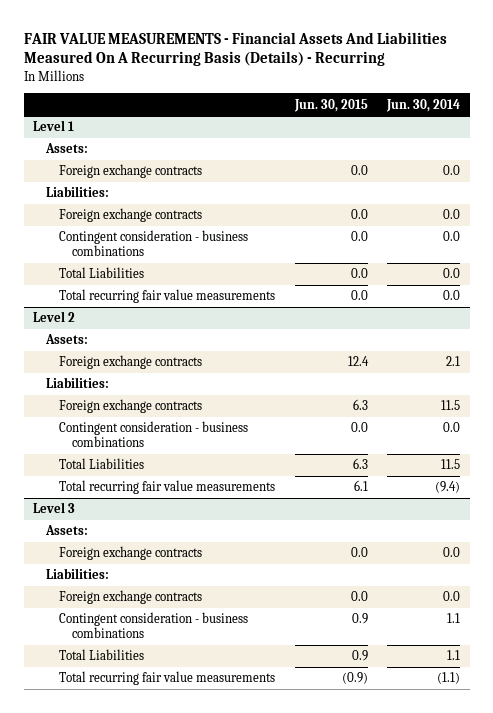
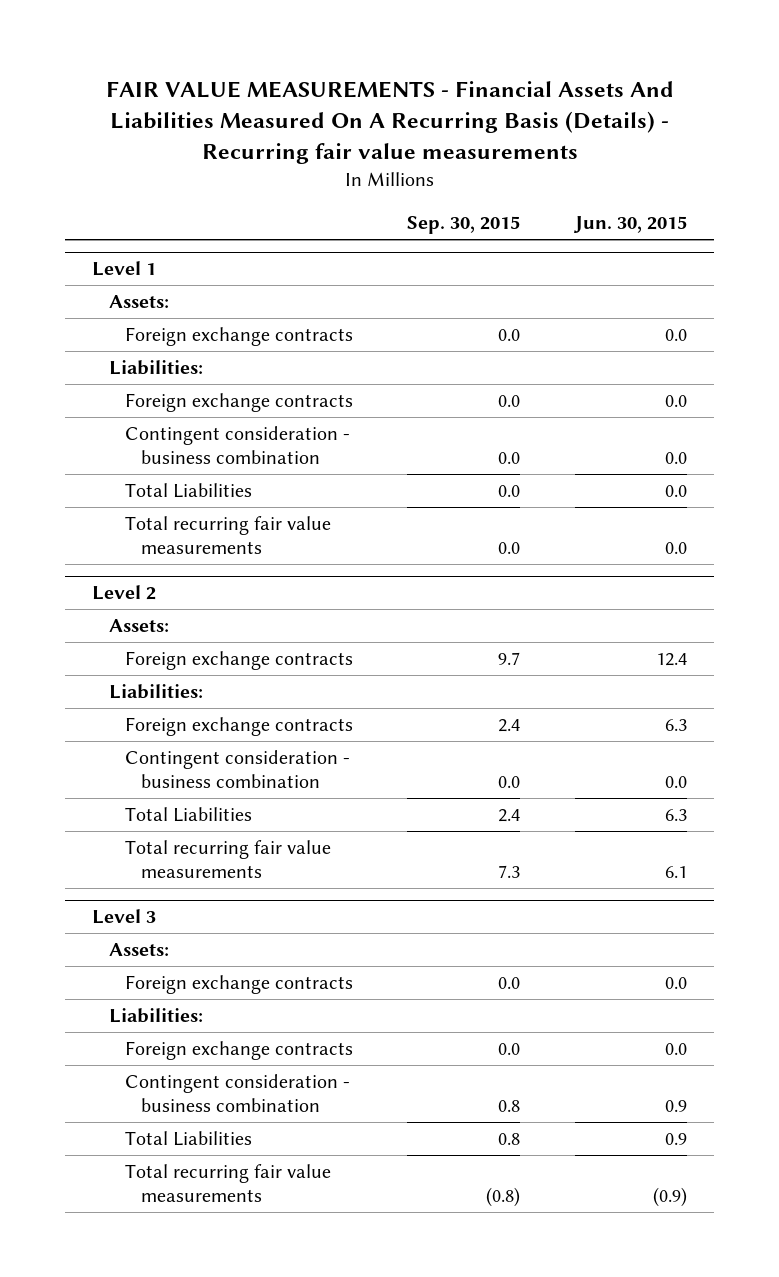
[23,31,447,67] FAIR VALUE MEASUREMENTS - Financial Assets And Liabilities Measured On A Recurring Basis (Details) - Recurring -> [105,80,674,165] FAIR VALUE MEASUREMENTS - Financial Assets And Liabilities Measured On A Recurring Basis (Details) - Recurring fair value measurements
[385,98,460,112] Jun. 30, 2014 -> none
none -> [407,216,521,235] Sep. 30, 2015
[59,230,249,257] Contingent consideration - business combinations -> [124,425,350,465] Contingent consideration - business combination
[59,421,249,448] Contingent consideration - business combinations -> [124,749,350,789] Contingent consideration - business combination
[59,612,249,639] Contingent consideration - business combinations -> [124,1073,350,1113] Contingent consideration - business combination

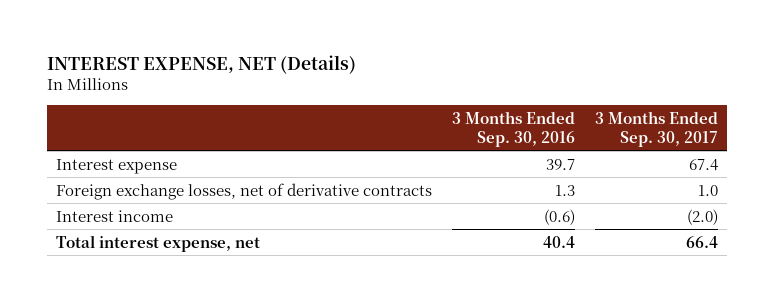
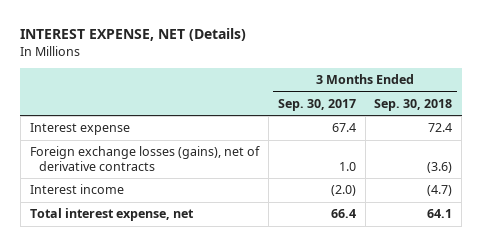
[451,110,575,147] 3 Months Ended Sep. 30, 2016 -> none
none -> [374,99,453,112] Sep. 30, 2018
[56,182,433,200] Foreign exchange losses, net of derivative contracts -> [29,146,260,171] Foreign exchange losses (gains), net of derivative contracts

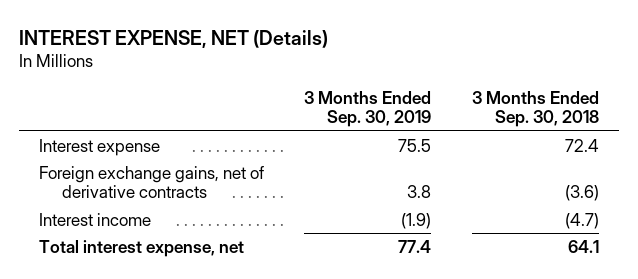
[277,99,356,112] Sep. 30, 2017 -> none
none -> [304,90,432,128] 3 Months Ended Sep. 30, 2019
[29,146,260,171] Foreign exchange losses (gains), net of derivative contracts -> [38,165,264,199] Foreign exchange gains, net of derivative contracts

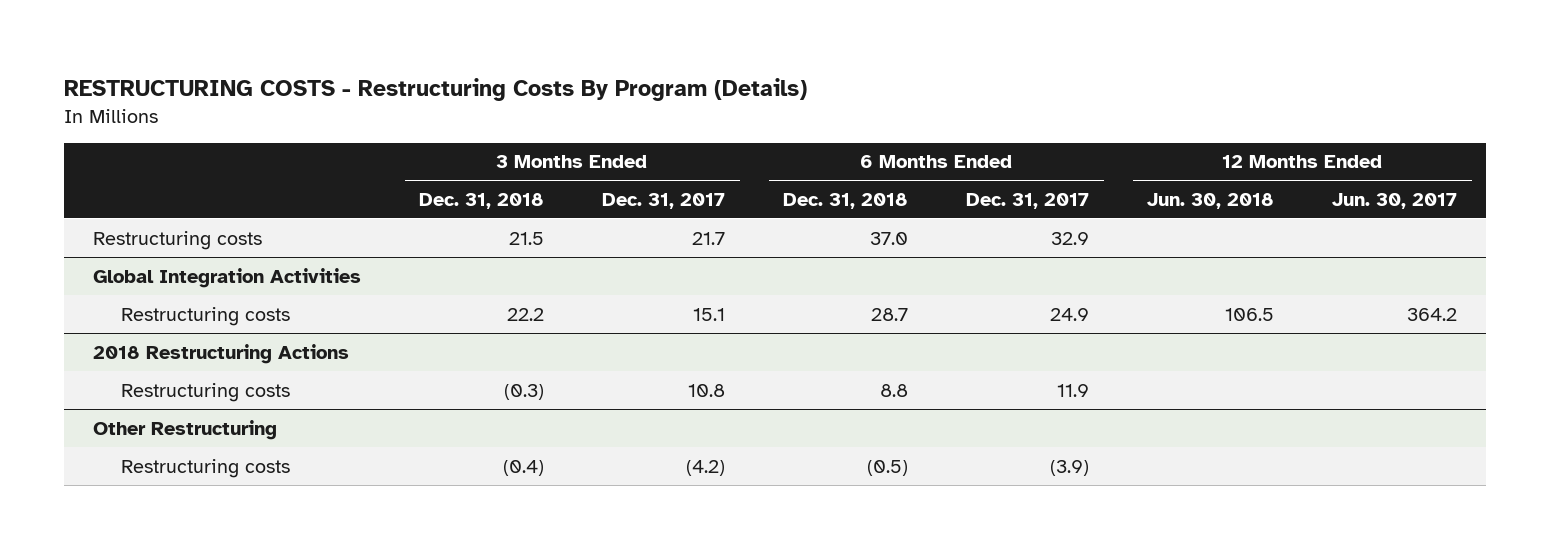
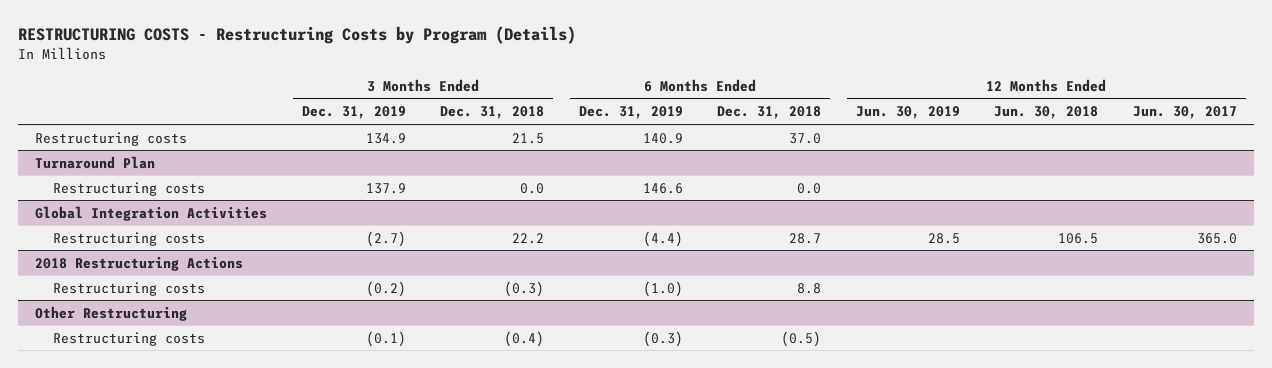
[64,77,808,101] RESTRUCTURING COSTS - Restructuring Costs By Program (Details) -> [17,25,576,44] RESTRUCTURING COSTS - Restructuring Costs by Program (Details)
[602,193,726,210] Dec. 31, 2017 -> none
[966,193,1090,210] Dec. 31, 2017 -> none
none -> [301,106,406,120] Dec. 31, 2019
none -> [578,106,683,120] Dec. 31, 2019
none -> [855,106,960,120] Jun. 30, 2019
none -> [35,155,156,169] Turnaround Plan
none -> [52,181,205,196] Restructuring costs
[1407,307,1458,321] 364.2 -> [1196,232,1237,244] 365.0

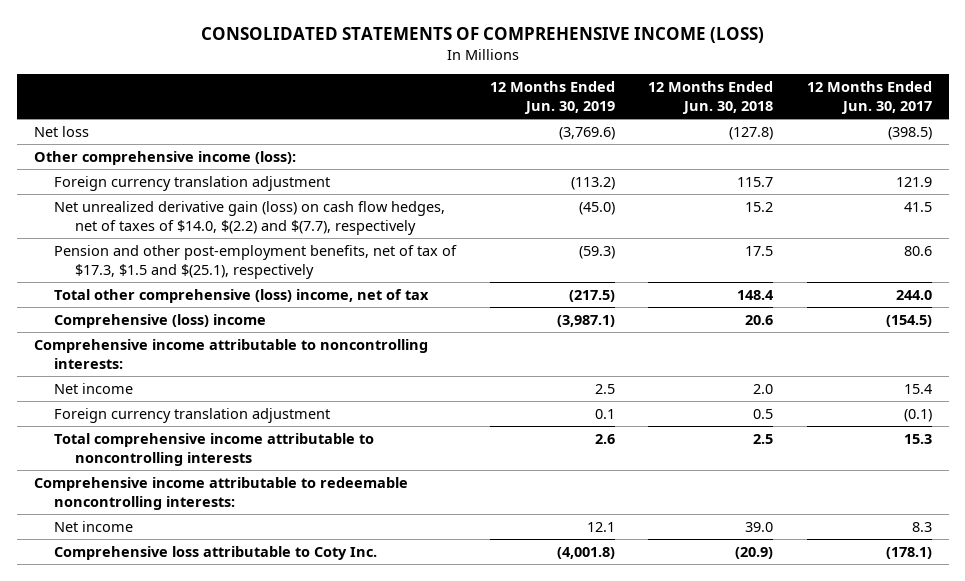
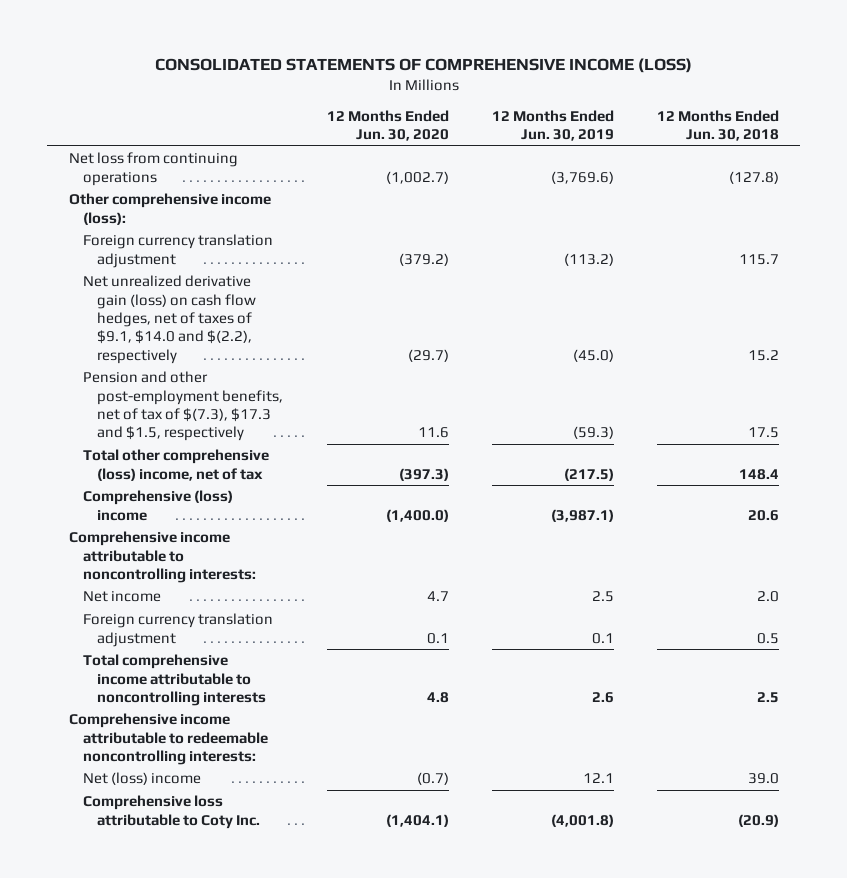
[806,81,932,115] 12 Months Ended Jun. 30, 2017 -> none
none -> [326,110,449,142] 12 Months Ended Jun. 30, 2020
[33,126,89,138] Net loss -> [68,152,238,186] Net loss from continuing operations
[54,201,446,235] Net unrealized derivative gain (loss) on cash flow hedges, net of taxes of $14.0, $(2.2) and $(7.7), respectively -> [82,275,257,364] Net unrealized derivative gain (loss) on cash flow hedges, net of taxes of $9.1, $14.0 and $(2.2), respectively
[54,245,458,279] Pension and other post-employment benefits, net of tax of $17.3, $1.5 and $(25.1), respectively -> [82,371,284,442] Pension and other post-employment benefits, net of tax of $(7.3), $17.3 and $1.5, respectively
[54,521,134,533] Net income -> [82,772,201,786] Net (loss) income

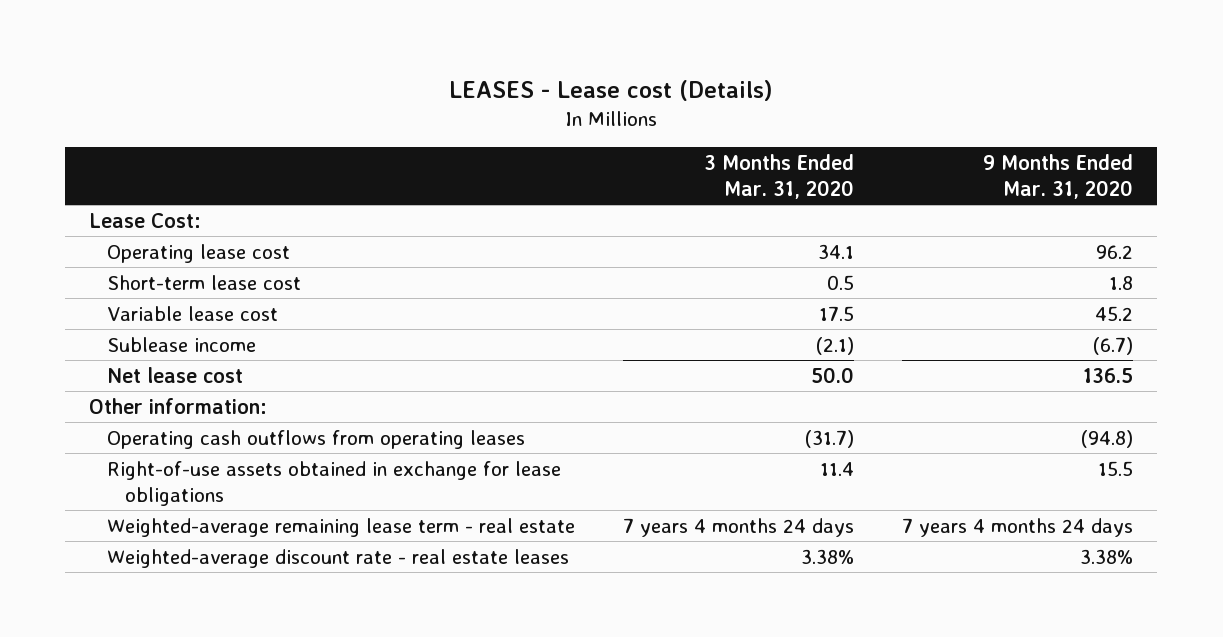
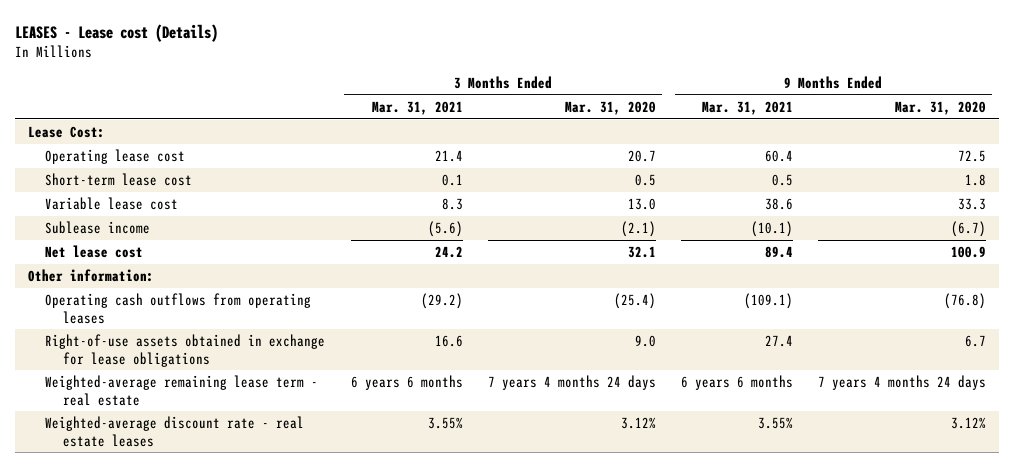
none -> [371,100,463,115] Mar. 31, 2021
none -> [701,100,793,115] Mar. 31, 2021
[818,243,855,259] 34.1 -> [627,149,656,162] 20.7
[1096,244,1134,259] 96.2 -> [958,149,987,162] 72.5
[819,305,855,321] 17.5 -> [627,197,656,210] 13.0
[1095,305,1134,321] 45.2 -> [958,197,987,210] 33.3
[811,366,855,383] 50.0 -> [627,245,656,258] 32.1
[1083,367,1134,383] 136.5 -> [951,245,987,258] 100.9
[805,429,855,448] (31.7) -> [613,292,656,309] (25.4)
[1081,429,1134,448] (94.8) -> [944,292,987,309] (76.8)
[820,461,855,476] 11.4 -> [634,334,656,347] 9.0
[1098,460,1134,476] 15.5 -> [965,334,987,347] 6.7
[801,548,855,564] 3.38% -> [620,416,656,429] 3.12%
[1080,548,1134,564] 3.38% -> [951,416,987,429] 3.12%

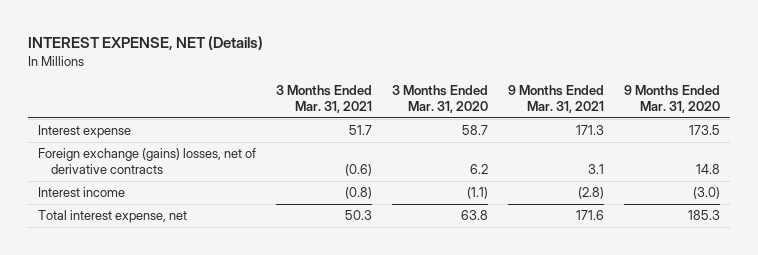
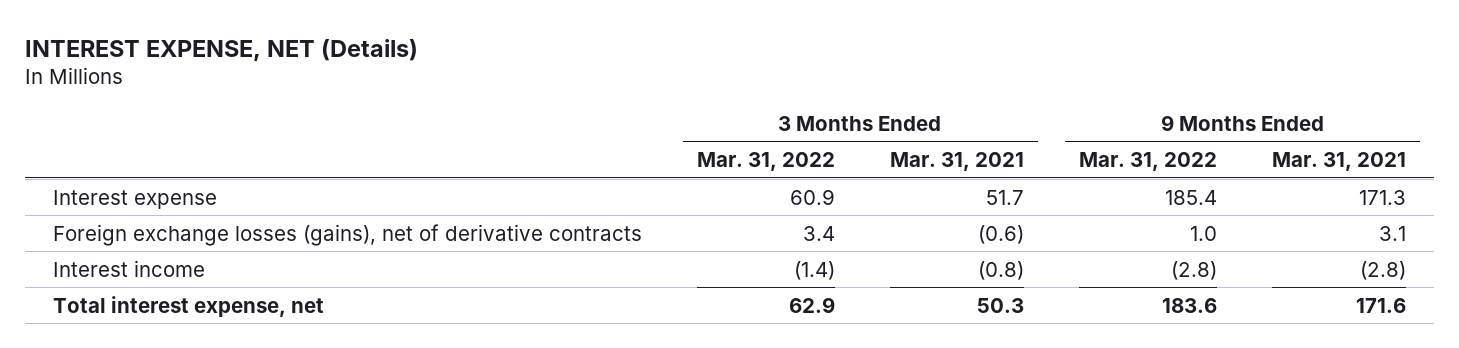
[391,85,488,114] 3 Months Ended Mar. 31, 2020 -> none
[623,85,720,114] 9 Months Ended Mar. 31, 2020 -> none
none -> [696,152,835,172] Mar. 31, 2022
none -> [1079,152,1218,172] Mar. 31, 2022
[37,148,256,175] Foreign exchange (gains) losses, net of derivative contracts -> [52,223,642,246] Foreign exchange losses (gains), net of derivative contracts

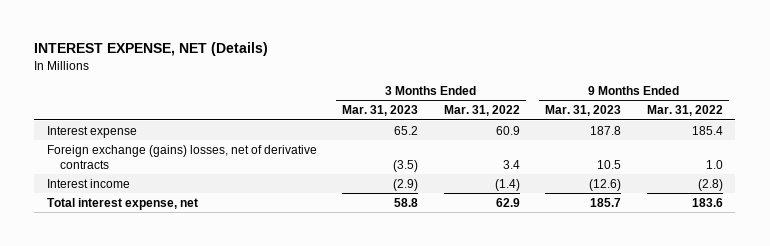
[889,152,1024,172] Mar. 31, 2021 -> none
[1272,152,1407,172] Mar. 31, 2021 -> none
none -> [342,105,419,117] Mar. 31, 2023
none -> [545,105,622,117] Mar. 31, 2023
[52,223,642,246] Foreign exchange losses (gains), net of derivative contracts -> [46,144,317,169] Foreign exchange (gains) losses, net of derivative contracts

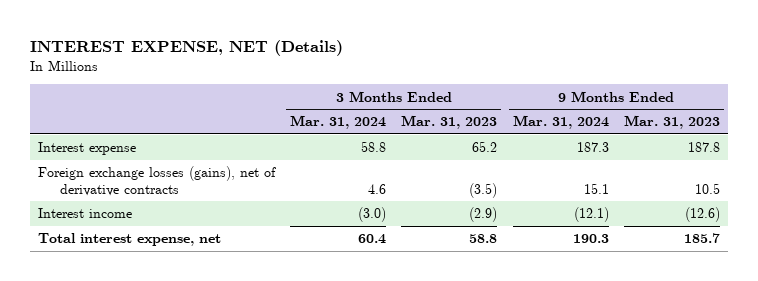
[443,105,520,117] Mar. 31, 2022 -> none
[646,105,723,117] Mar. 31, 2022 -> none
none -> [290,115,387,130] Mar. 31, 2024
none -> [512,115,609,130] Mar. 31, 2024
[46,144,317,169] Foreign exchange (gains) losses, net of derivative contracts -> [37,166,276,196] Foreign exchange losses (gains), net of derivative contracts

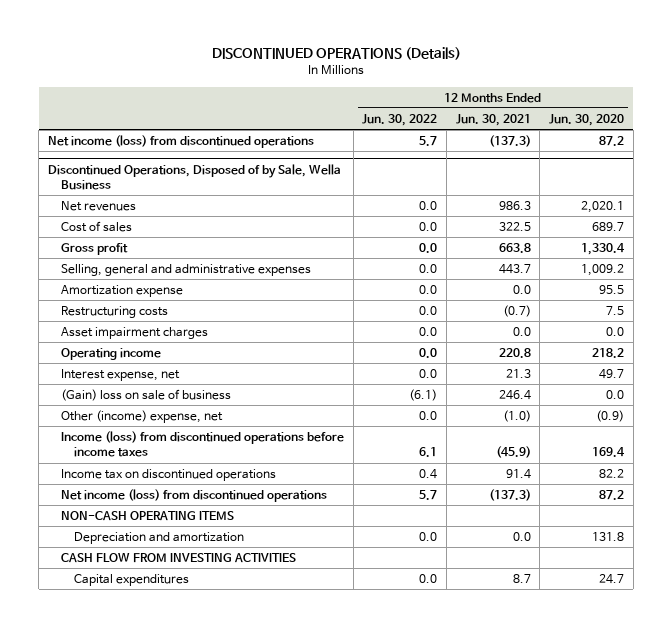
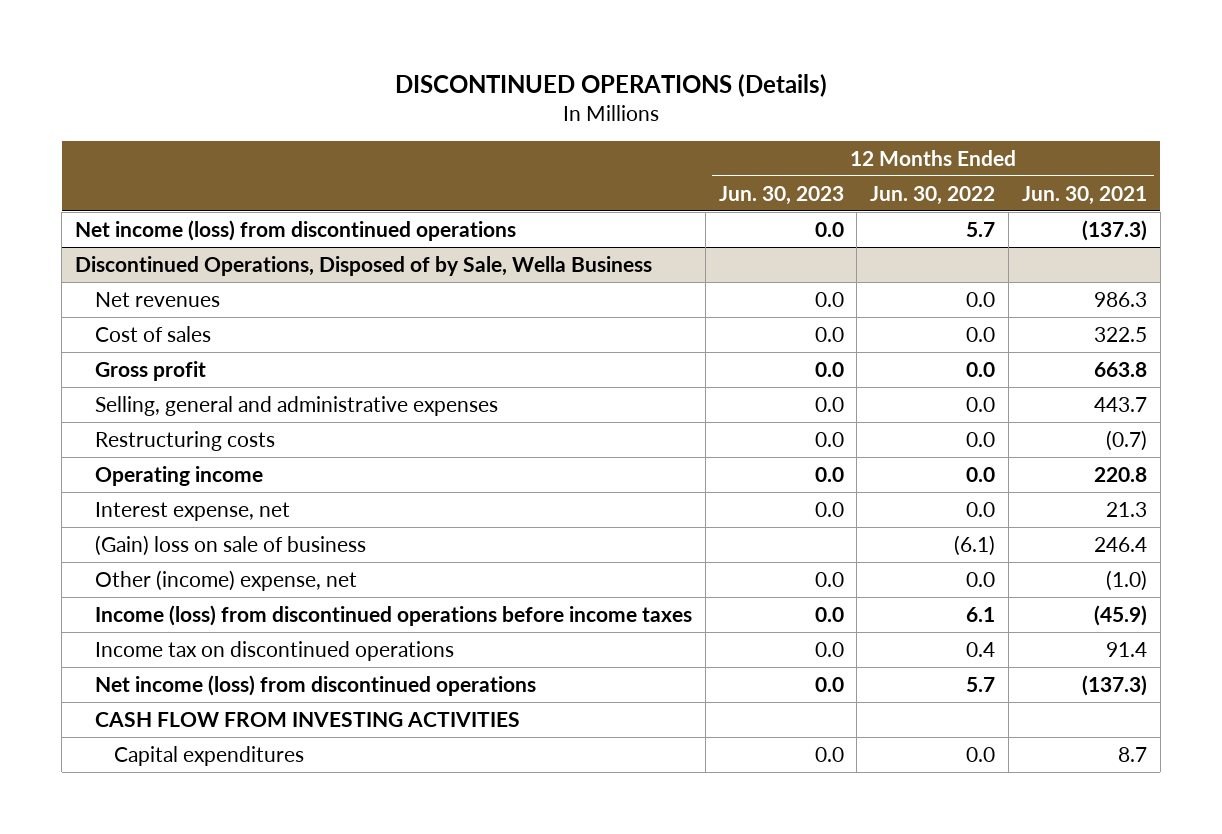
[548,113,624,126] Jun. 30, 2020 -> none
none -> [718,185,844,205] Jun. 30, 2023
[60,285,183,298] Amortization expense -> none
[60,327,208,340] Asset impairment charges -> none
[60,511,234,522] NON-CASH OPERATING ITEMS -> none
[73,532,244,545] Depreciation and amortization -> none

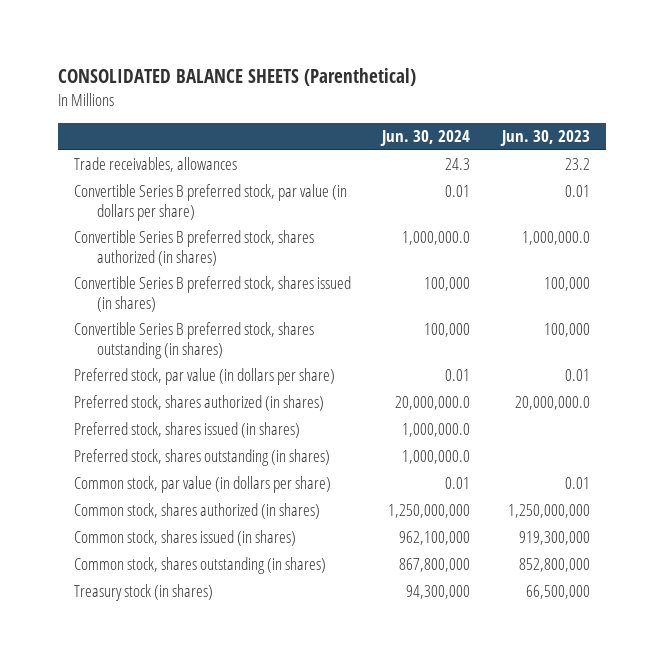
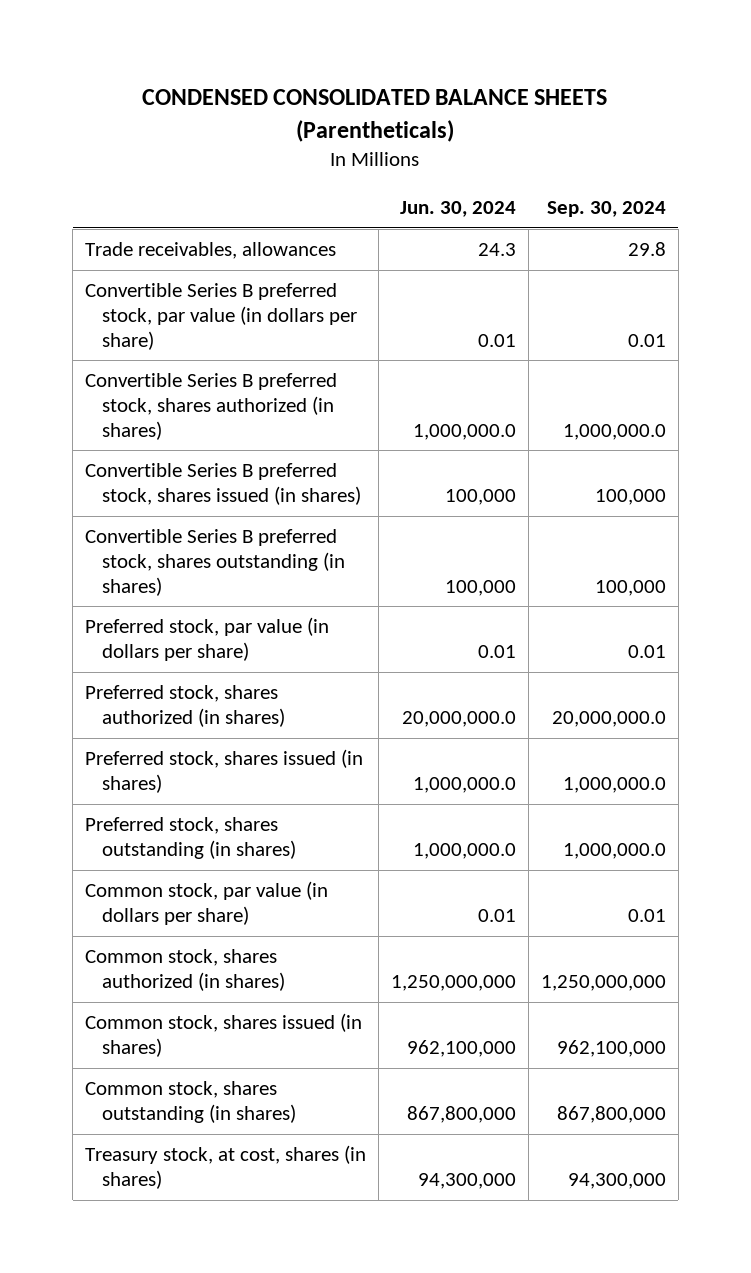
[57,68,416,87] CONSOLIDATED BALANCE SHEETS (Parenthetical) -> [142,89,608,142] CONDENSED CONSOLIDATED BALANCE SHEETS (Parentheticals)
[499,130,590,147] Jun. 30, 2023 -> none
none -> [546,200,666,217] Sep. 30, 2024
[73,584,213,602] Treasury stock (in shares) -> [85,1145,367,1189] Treasury stock, at cost, shares (in shares)

